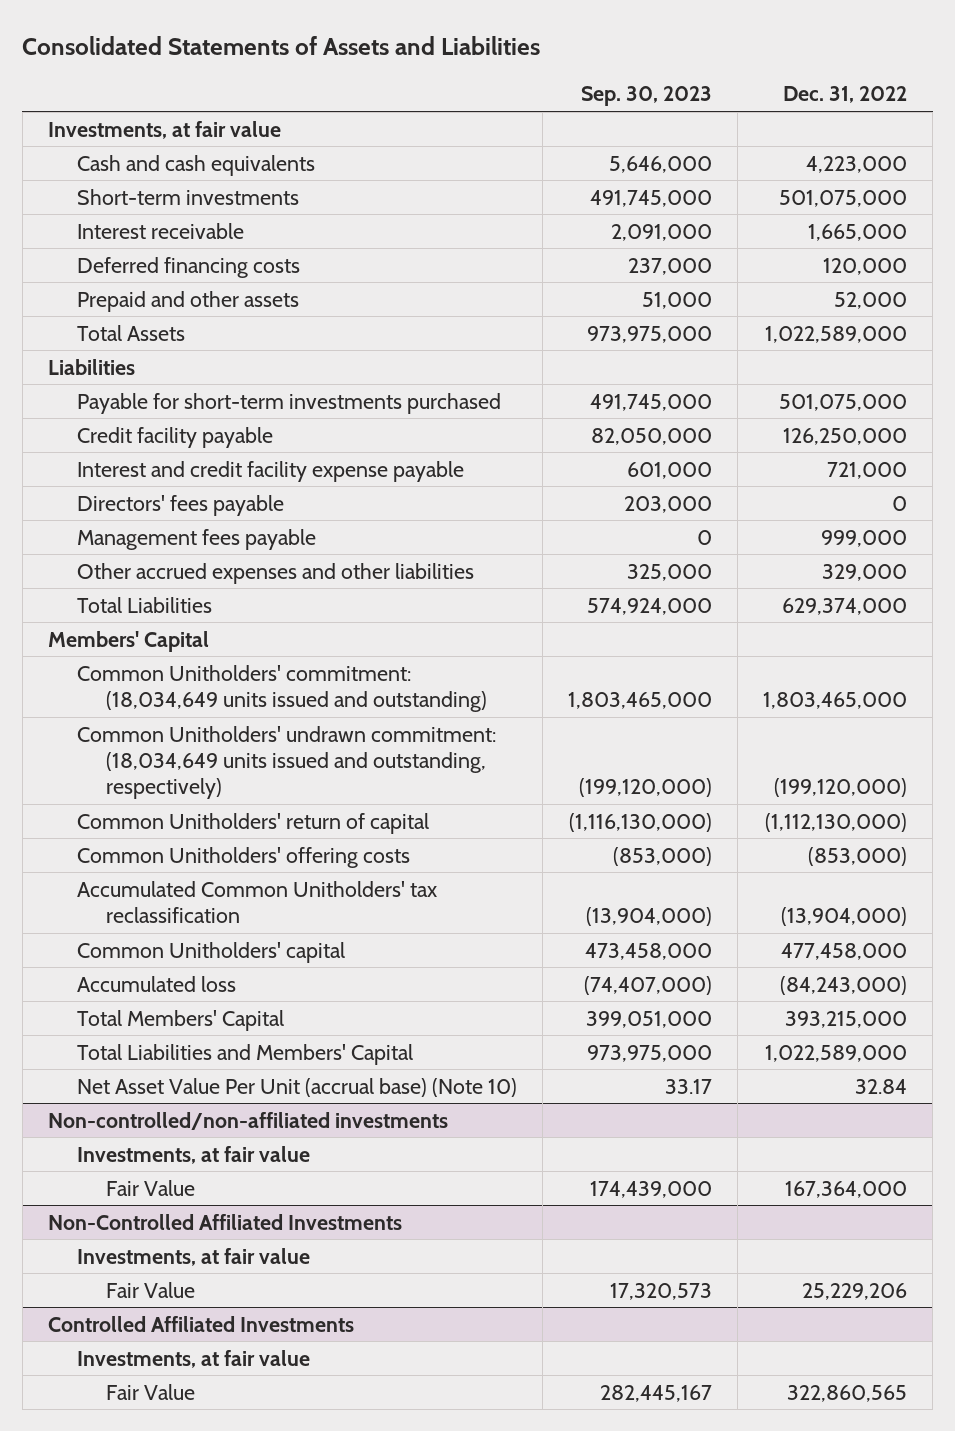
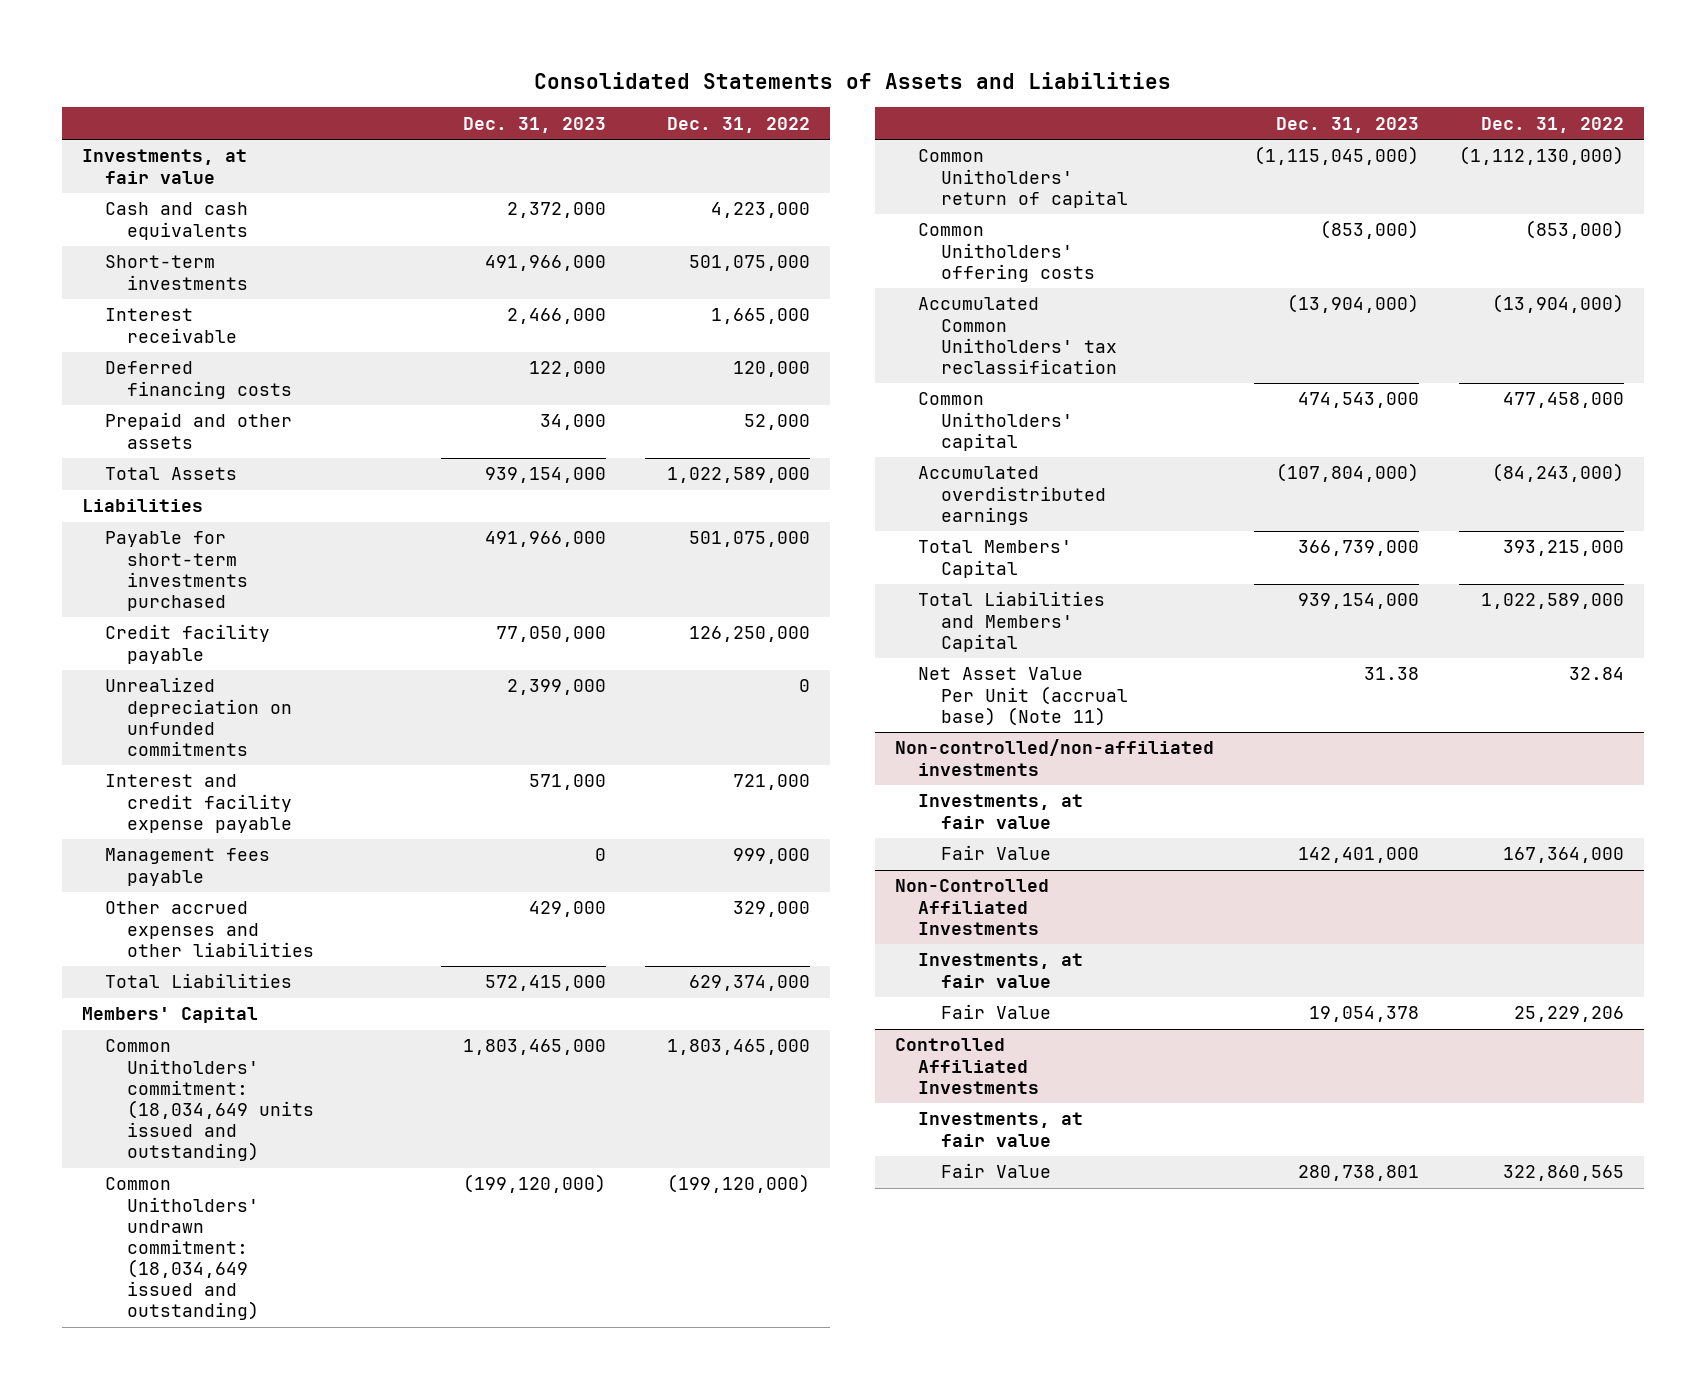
[581,86,713,107] Sep. 30, 2023 -> none
none -> [462,116,606,133] Dec. 31, 2023
none -> [104,677,293,756] Unrealized depreciation on unfunded commitments
[77,494,285,516] Directors' fees payable -> none
[77,725,497,800] Common Unitholders' undrawn commitment: (18,034,649 units issued and outstanding, respectively) -> [104,1177,260,1321] Common Unitholders' undrawn commitment: (18,034,649 issued and outstanding)
[77,975,237,992] Accumulated loss -> [917,466,1106,525] Accumulated overdistributed earnings
[77,1077,518,1097] Net Asset Value Per Unit (accrual base) (Note 10) -> [917,667,1128,726] Net Asset Value Per Unit (accrual base) (Note 11)

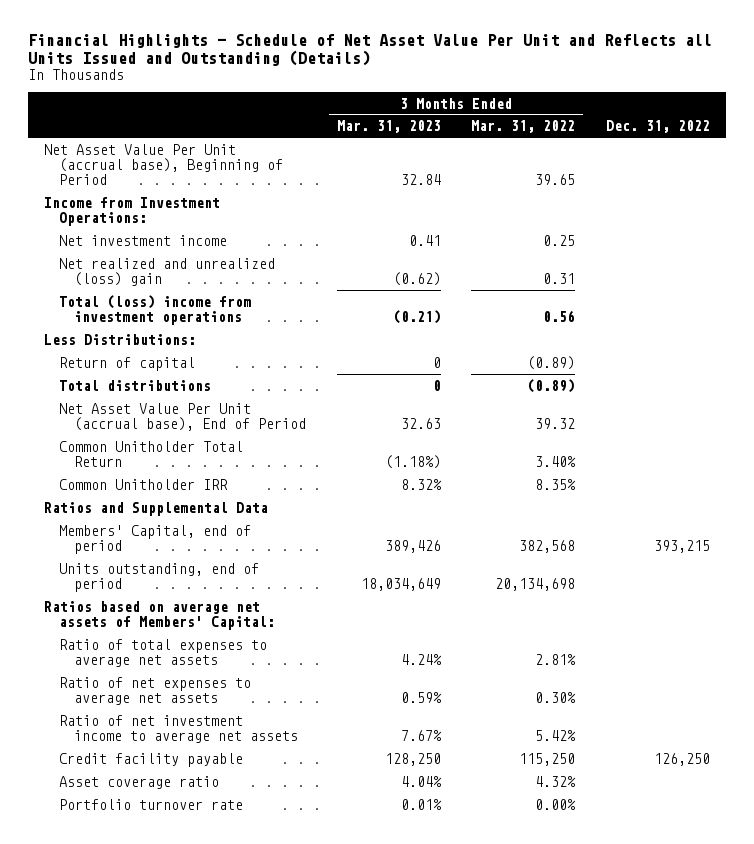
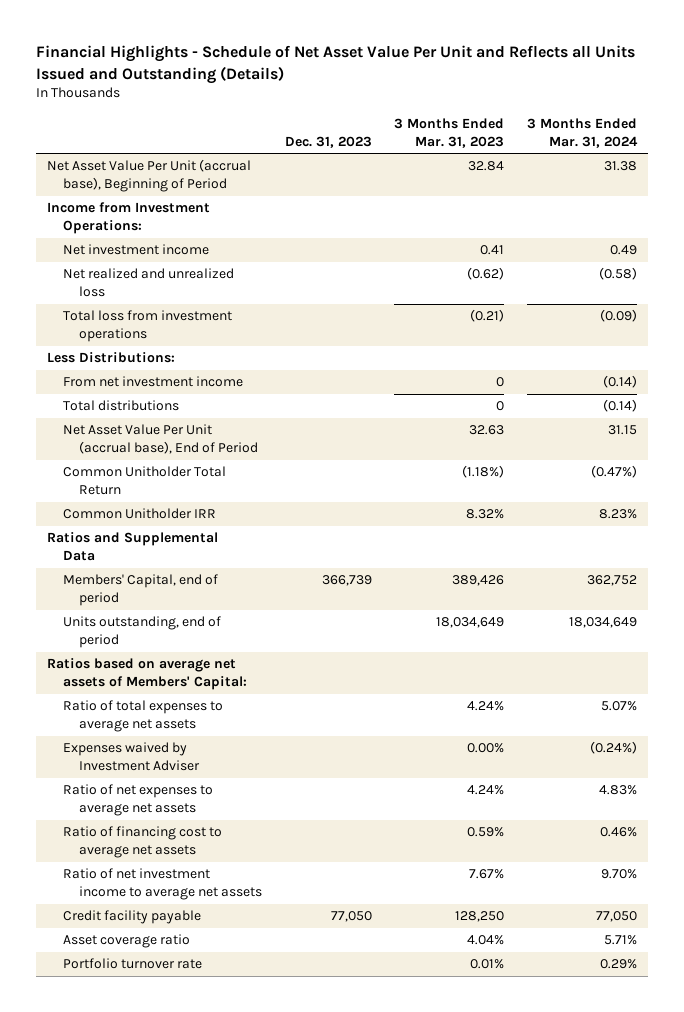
[471,120,576,134] Mar. 31, 2022 -> none
[606,120,711,134] Dec. 31, 2022 -> none
none -> [284,135,372,148] Dec. 31, 2023
none -> [526,117,638,148] 3 Months Ended Mar. 31, 2024
[58,257,275,286] Net realized and unrealized (loss) gain -> [62,268,234,298] Net realized and unrealized loss
[58,294,251,325] Total (loss) income from investment operations -> [62,310,232,343] Total loss from investment operations
[58,356,195,371] Return of capital -> none
none -> [62,376,243,388] From net investment income
none -> [62,742,200,772] Expenses waived by Investment Adviser
[400,691,442,703] 0.59% -> [467,785,505,796] 4.24%
none -> [62,826,222,859] Ratio of financing cost to average net assets

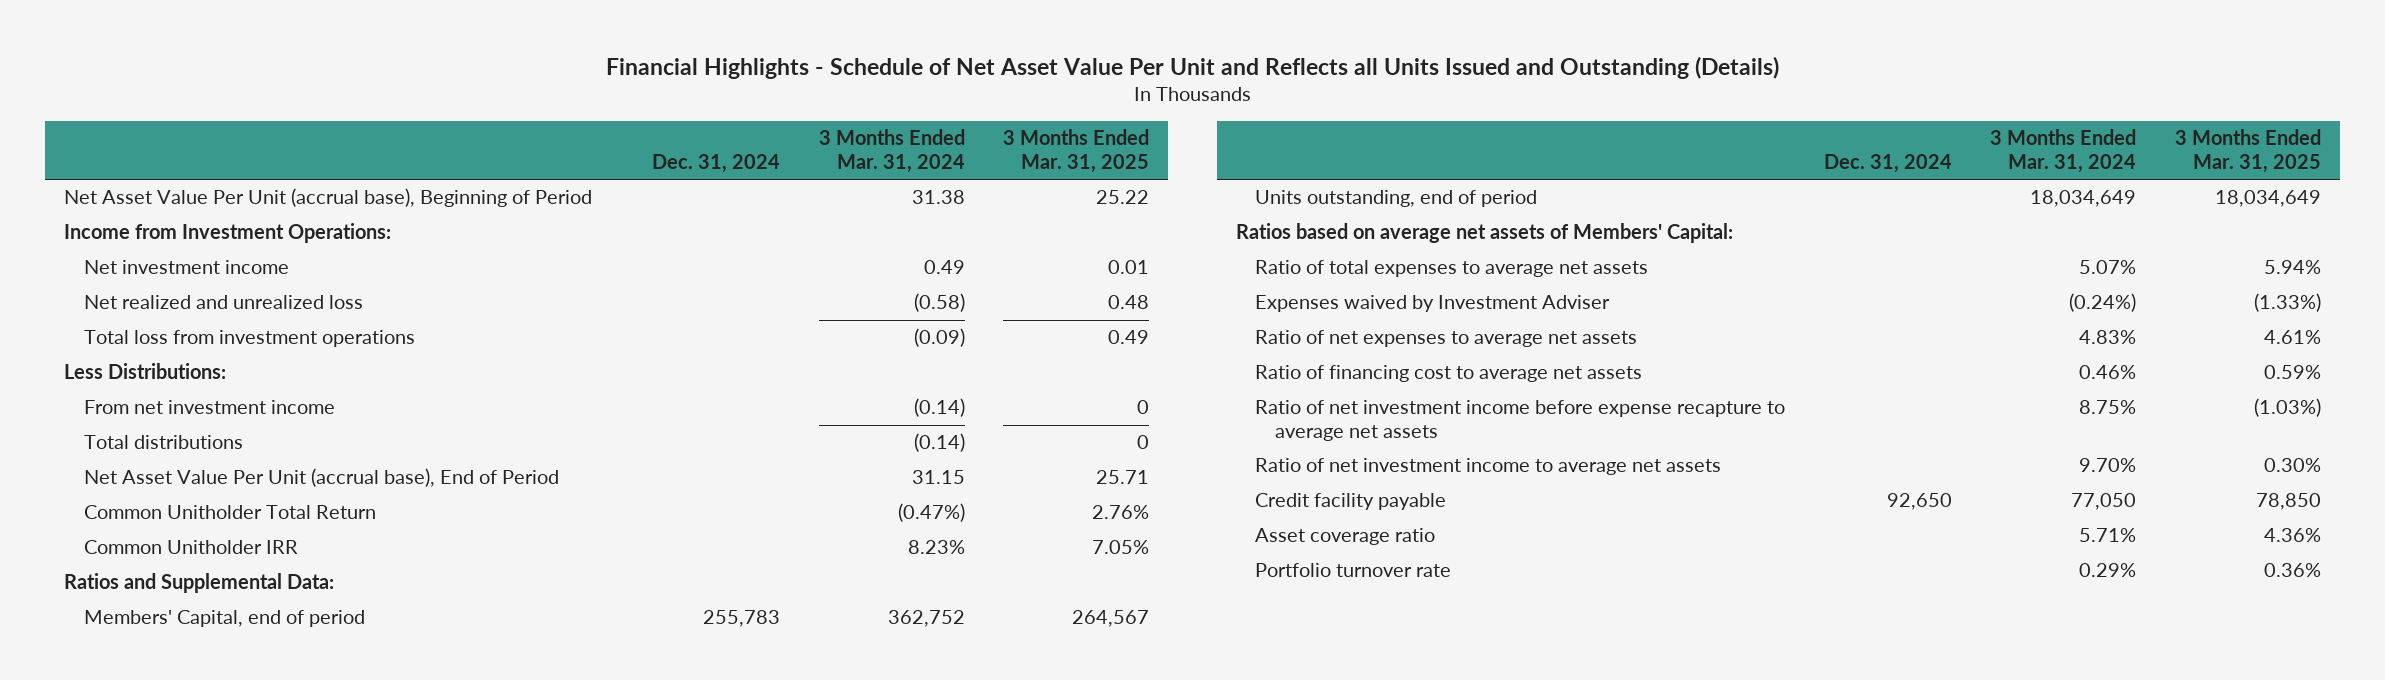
[284,135,372,148] Dec. 31, 2023 -> none
[394,117,505,148] 3 Months Ended Mar. 31, 2023 -> none
none -> [652,153,781,173] Dec. 31, 2024
none -> [1003,129,1150,173] 3 Months Ended Mar. 31, 2025
[46,532,218,562] Ratios and Supplemental Data -> [64,573,335,594] Ratios and Supplemental Data:
none -> [1255,400,1786,441] Ratio of net investment income before expense recapture to average net assets

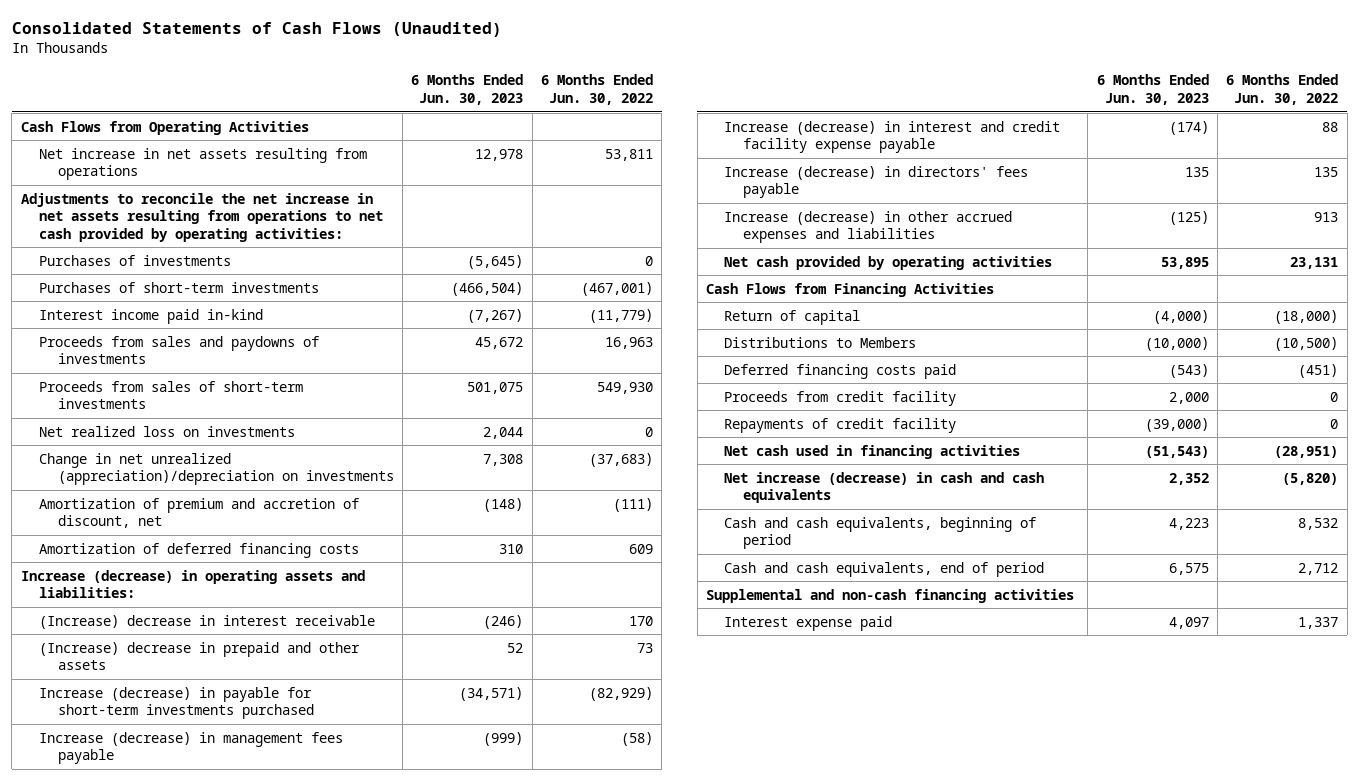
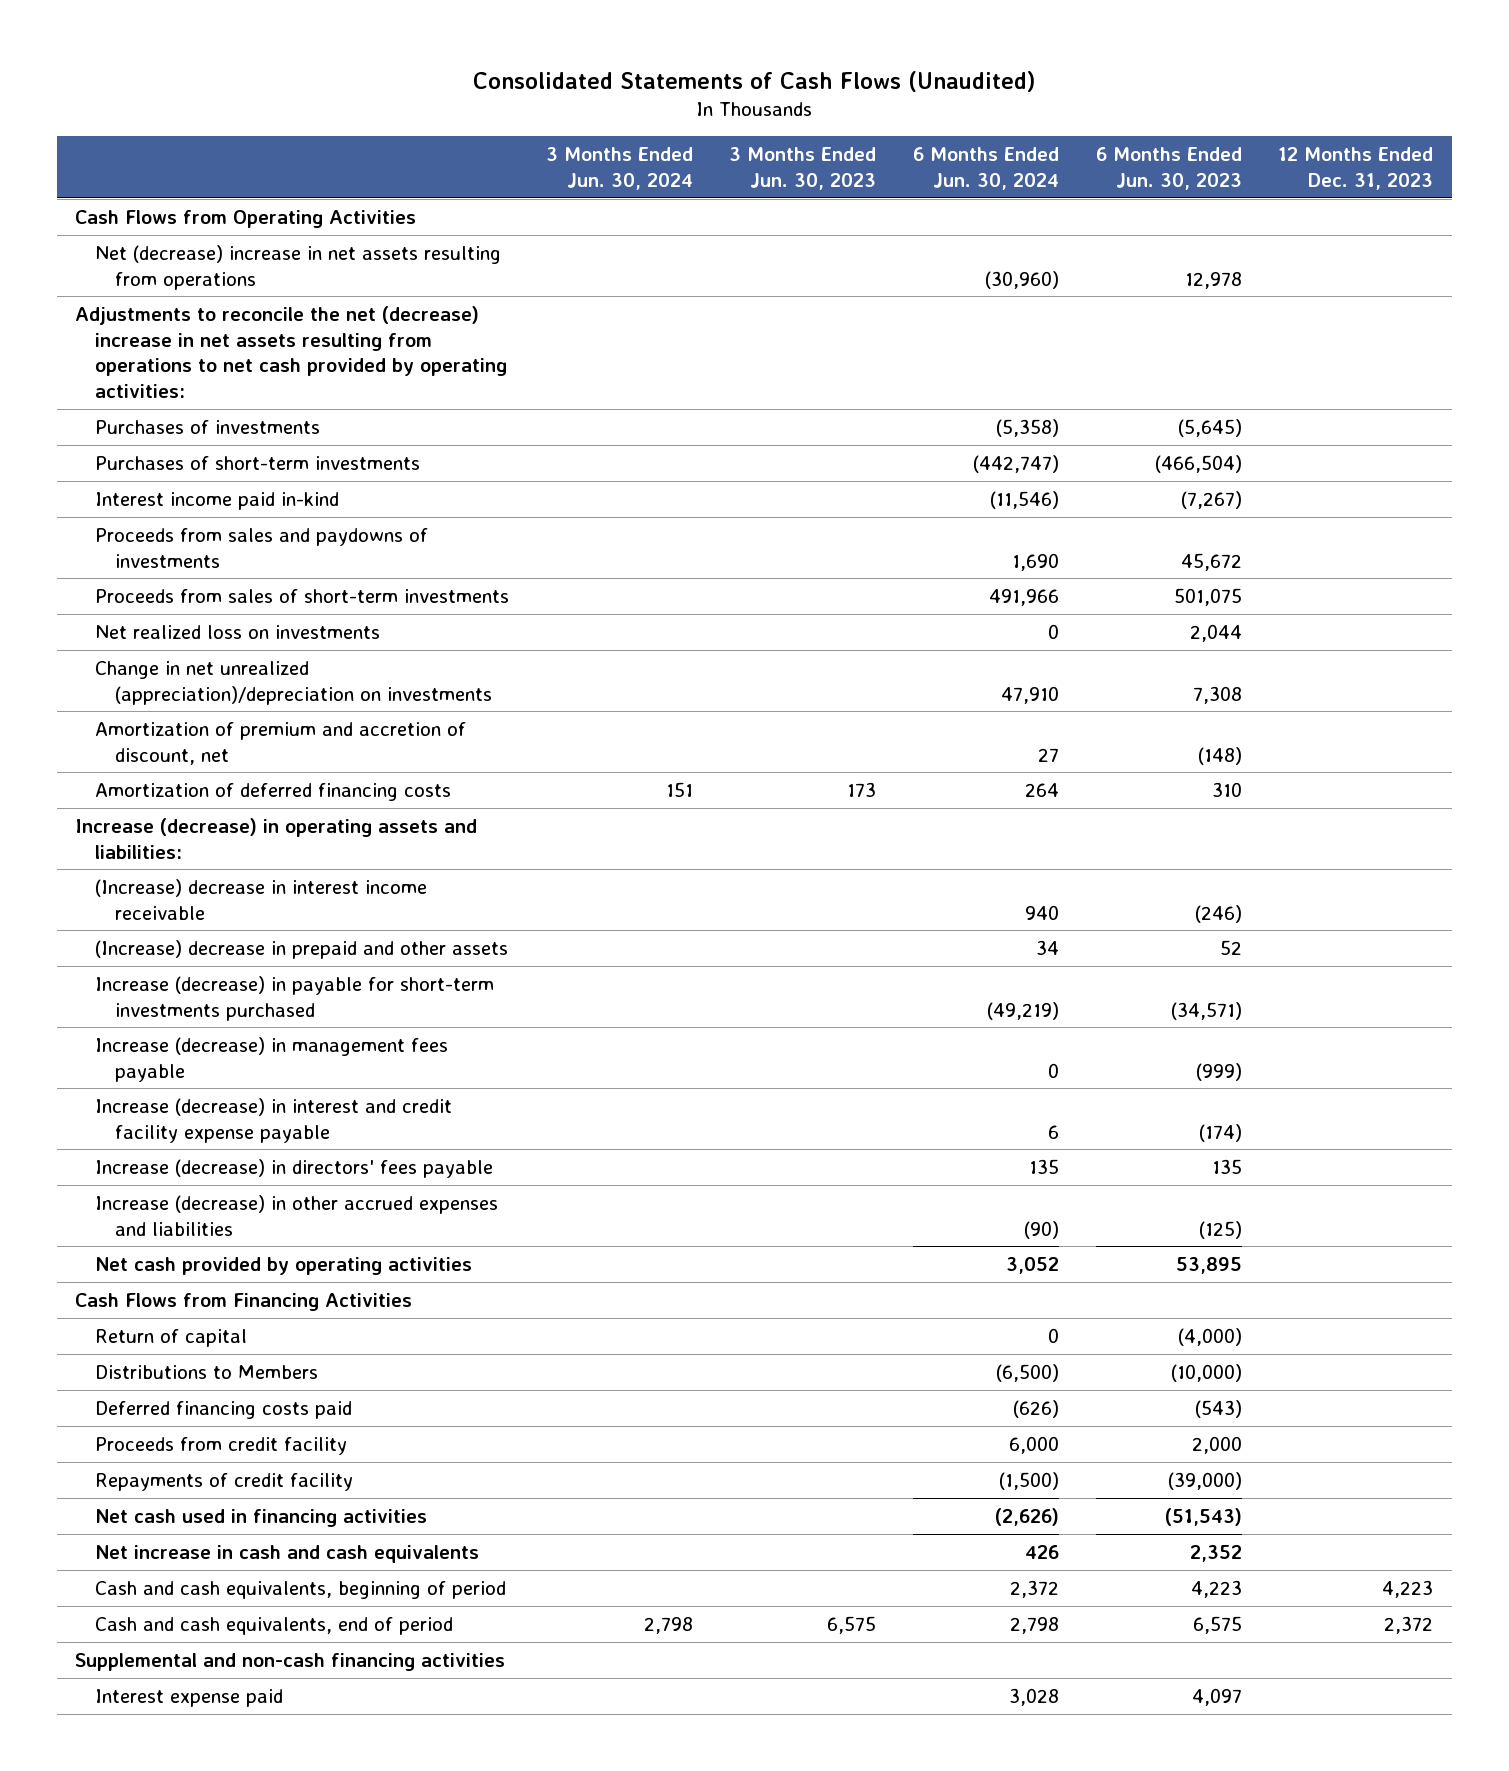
[541,74,654,106] 6 Months Ended Jun. 30, 2022 -> none
none -> [545,146,693,190] 3 Months Ended Jun. 30, 2024
none -> [729,146,877,190] 3 Months Ended Jun. 30, 2023
none -> [913,146,1060,190] 6 Months Ended Jun. 30, 2024
none -> [1278,146,1434,190] 12 Months Ended Dec. 31, 2023
[39,147,368,181] Net increase in net assets resulting from operations -> [95,244,502,290] Net (decrease) increase in net assets resulting from operations
[20,192,384,242] Adjustments to reconcile the net increase in net assets resulting from operations to net cash provided by operating activities: -> [75,305,508,399] Adjustments to reconcile the net (decrease) increase in net assets resulting from operations to net cash provided by operating activities:
[39,614,376,629] (Increase) decrease in interest receivable -> [95,878,428,920] (Increase) decrease in interest income receivable
[724,471,1045,504] Net increase (decrease) in cash and cash equivalents -> [95,1544,480,1563] Net increase in cash and cash equivalents

